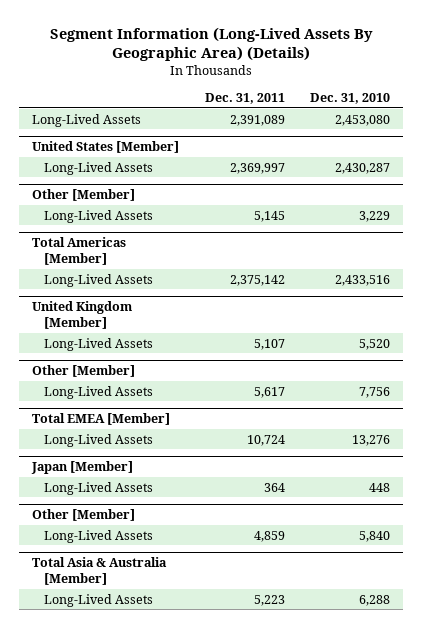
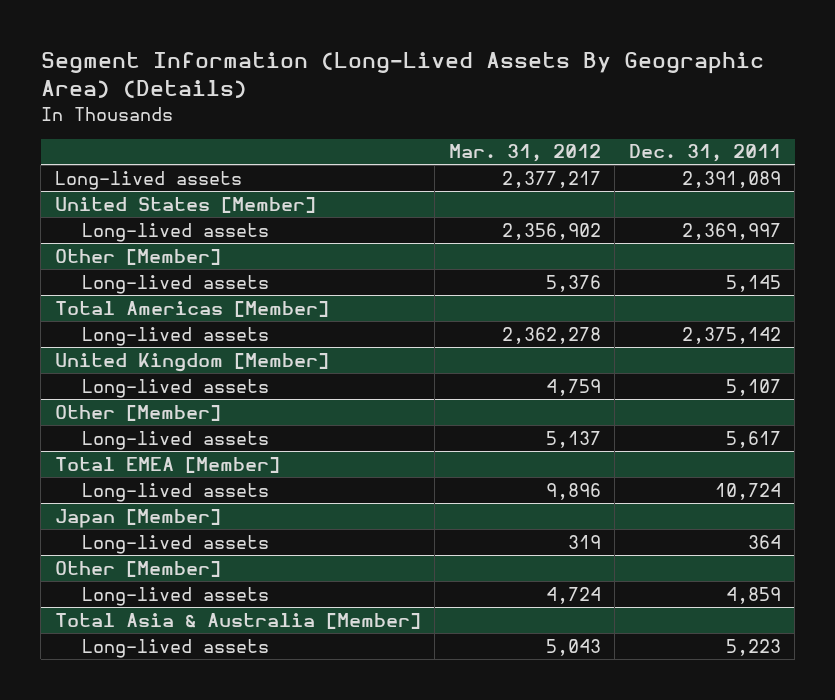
[310,92,391,104] Dec. 31, 2010 -> none
none -> [448,144,601,163] Mar. 31, 2012
[31,113,141,127] Long-Lived Assets -> [54,170,242,190] Long-lived assets
[43,161,153,175] Long-Lived Assets -> [81,222,269,242] Long-lived assets
[43,209,153,223] Long-Lived Assets -> [81,274,269,294] Long-lived assets
[43,273,153,287] Long-Lived Assets -> [81,326,269,346] Long-lived assets
[43,337,153,351] Long-Lived Assets -> [81,378,269,398] Long-lived assets
[43,385,153,399] Long-Lived Assets -> [81,430,269,450] Long-lived assets
[43,433,153,447] Long-Lived Assets -> [81,482,269,502] Long-lived assets
[43,481,153,495] Long-Lived Assets -> [81,534,269,554] Long-lived assets
[43,529,153,543] Long-Lived Assets -> [81,586,269,606] Long-lived assets
[43,593,153,607] Long-Lived Assets -> [81,638,269,658] Long-lived assets

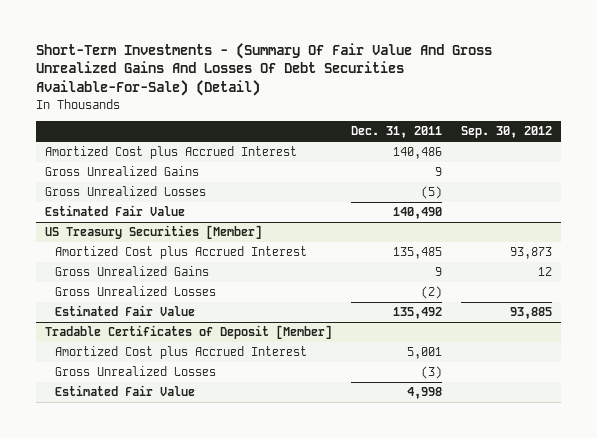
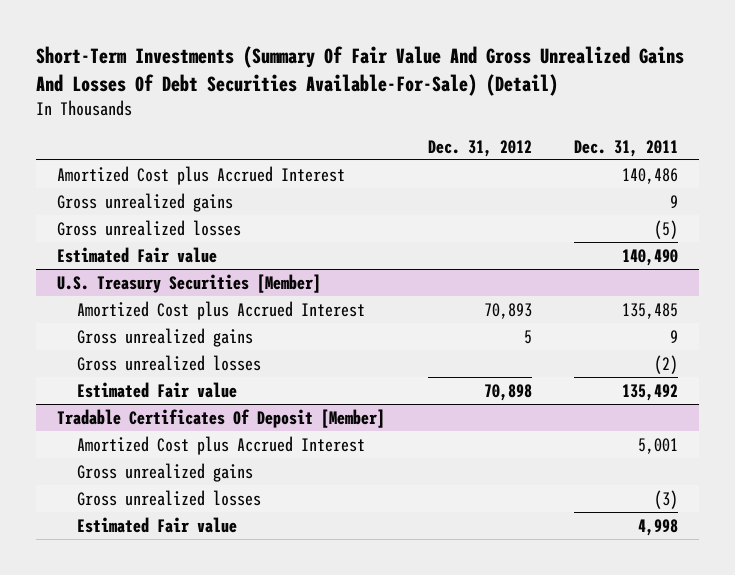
[35,42,492,97] Short-Term Investments - (Summary Of Fair Value And Gross Unrealized Gains And Losses Of Debt Securities Available-For-Sale) (Detail) -> [35,46,684,97] Short-Term Investments (Summary Of Fair Value And Gross Unrealized Gains And Losses Of Debt Securities Available-For-Sale) (Detail)
[460,126,552,139] Sep. 30, 2012 -> none
none -> [427,139,532,157] Dec. 31, 2012
[45,166,200,177] Gross Unrealized Gains -> [57,192,234,212] Gross unrealized gains
[45,186,207,197] Gross Unrealized Losses -> [57,219,242,236] Gross unrealized losses
[45,205,186,217] Estimated Fair Value -> [57,246,218,263] Estimated Fair value
[45,225,263,240] US Treasury Securities [Member] -> [57,273,322,293] U.S. Treasury Securities [Member]
[54,266,209,277] Gross Unrealized Gains -> [76,327,253,347] Gross unrealized gains
[54,286,216,297] Gross Unrealized Losses -> [76,354,261,371] Gross unrealized losses
[54,305,195,317] Estimated Fair Value -> [76,381,237,398] Estimated Fair value
[45,325,333,340] Tradable Certificates of Deposit [Member] -> [57,408,386,428] Tradable Certificates Of Deposit [Member]
none -> [76,462,253,482] Gross unrealized gains
[54,366,216,377] Gross Unrealized Losses -> [76,489,261,506] Gross unrealized losses
[54,385,195,397] Estimated Fair Value -> [76,516,237,533] Estimated Fair value

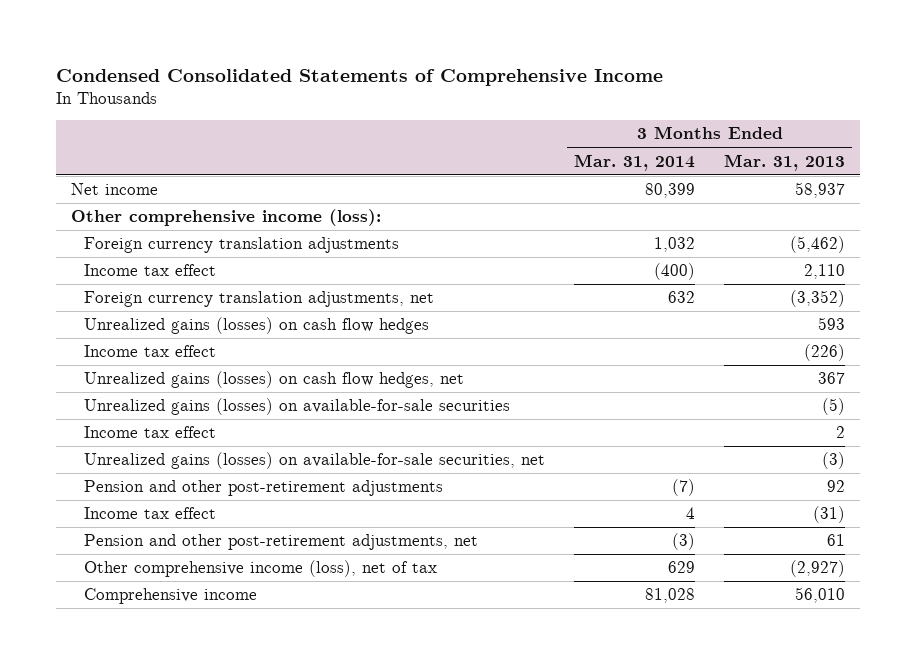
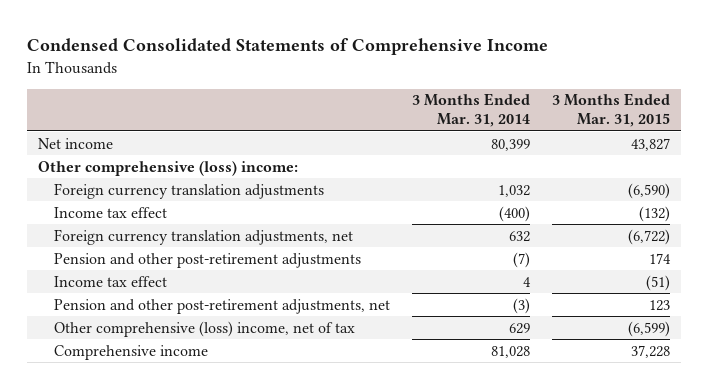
[724,153,846,171] Mar. 31, 2013 -> none
none -> [552,93,671,127] 3 Months Ended Mar. 31, 2015
[70,209,381,227] Other comprehensive income (loss): -> [37,160,298,176] Other comprehensive (loss) income:
[83,317,429,335] Unrealized gains (losses) on cash flow hedges -> none
[83,345,216,358] Income tax effect -> none
[83,371,464,389] Unrealized gains (losses) on cash flow hedges, net -> none
[83,398,510,416] Unrealized gains (losses) on available-for-sale securities -> none
[83,426,216,439] Income tax effect -> none
[83,452,545,470] Unrealized gains (losses) on available-for-sale securities, net -> none
[83,560,437,578] Other comprehensive income (loss), net of tax -> [53,320,355,337] Other comprehensive (loss) income, net of tax

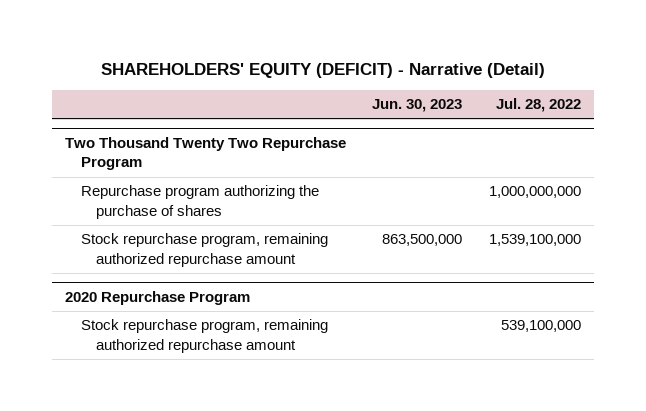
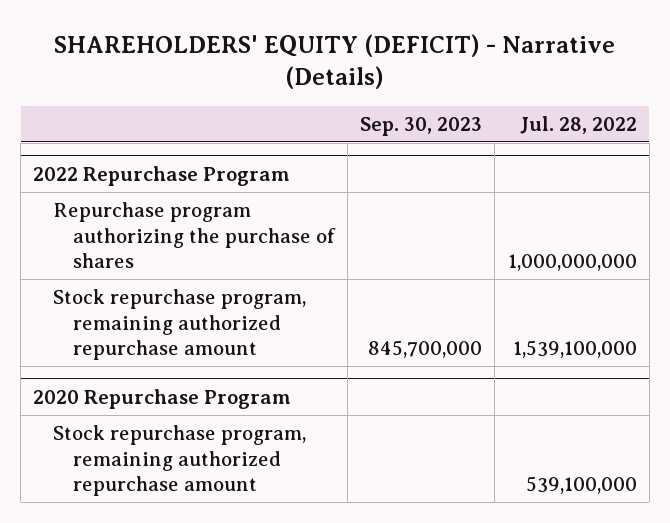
[100,63,545,79] SHAREHOLDERS' EQUITY (DEFICIT) - Narrative (Detail) -> [53,33,615,89] SHAREHOLDERS' EQUITY (DEFICIT) - Narrative (Details)
[372,99,463,113] Jun. 30, 2023 -> none
none -> [360,116,483,136] Sep. 30, 2023
[65,137,347,171] Two Thousand Twenty Two Repurchase Program -> [33,166,291,187] 2022 Repurchase Program

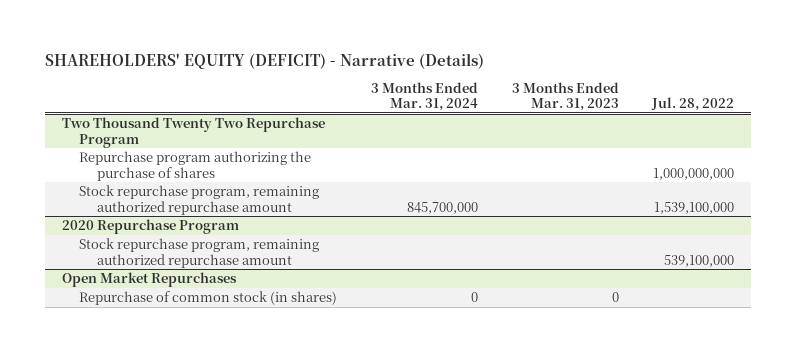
[360,116,483,136] Sep. 30, 2023 -> none
none -> [371,81,479,112] 3 Months Ended Mar. 31, 2024
none -> [511,81,619,112] 3 Months Ended Mar. 31, 2023
[33,166,291,187] 2022 Repurchase Program -> [62,117,326,148] Two Thousand Twenty Two Repurchase Program
none -> [62,272,238,288] Open Market Repurchases
none -> [79,291,338,306] Repurchase of common stock (in shares)

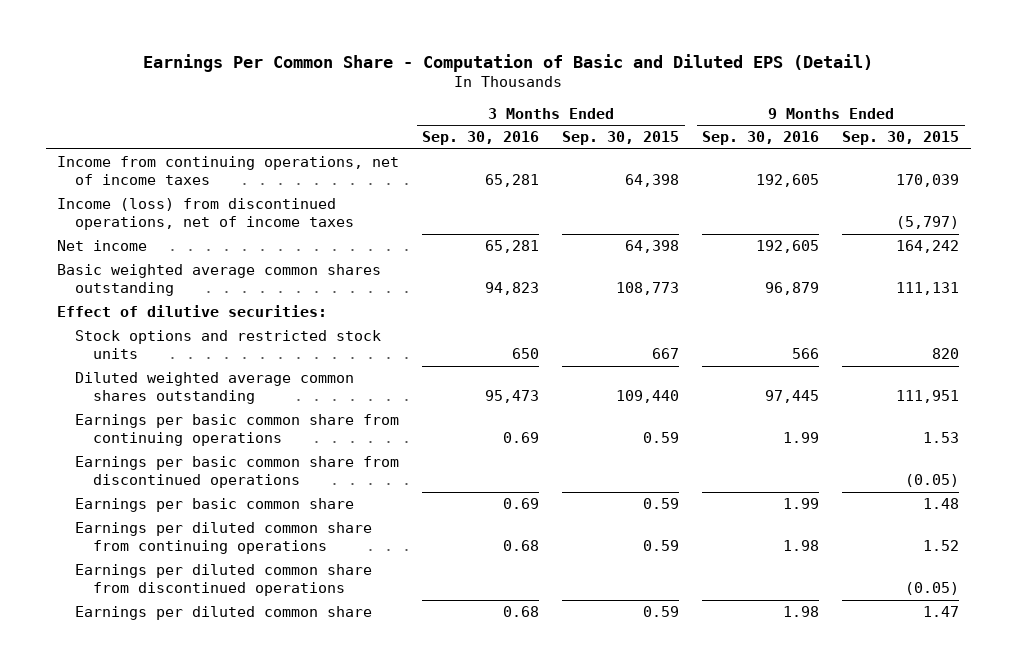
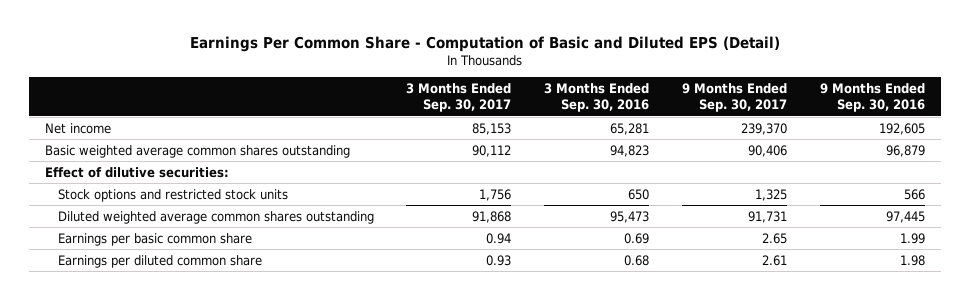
[562,131,680,146] Sep. 30, 2015 -> none
[842,131,960,146] Sep. 30, 2015 -> none
none -> [406,82,512,112] 3 Months Ended Sep. 30, 2017
none -> [681,82,787,112] 9 Months Ended Sep. 30, 2017
[57,156,400,185] Income from continuing operations, net of income taxes -> none
[57,198,355,230] Income (loss) from discontinued operations, net of income taxes -> none
[75,414,400,446] Earnings per basic common share from continuing operations -> none
[75,456,400,488] Earnings per basic common share from discontinued operations -> none
[75,522,373,554] Earnings per diluted common share from continuing operations -> none
[75,564,373,596] Earnings per diluted common share from discontinued operations -> none

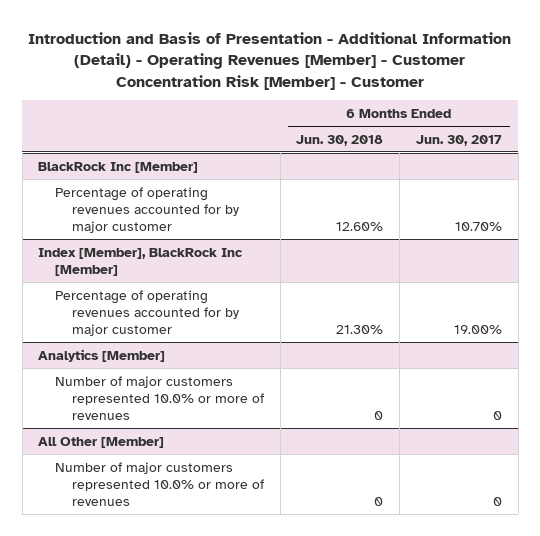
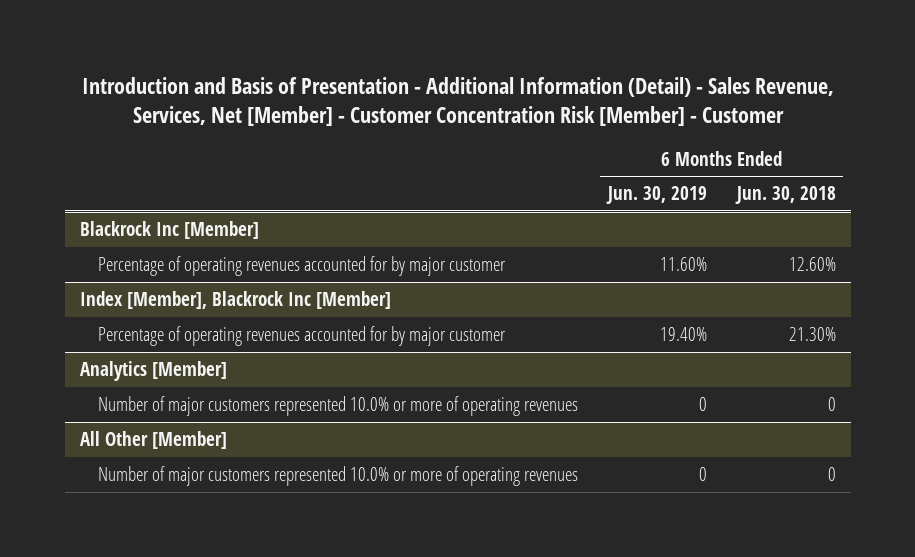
[28,31,512,90] Introduction and Basis of Presentation - Additional Information (Detail) - Operating Revenues [Member] - Customer Concentration Risk [Member] - Customer -> [81,76,834,126] Introduction and Basis of Presentation - Additional Information (Detail) - Sales Revenue, Services, Net [Member] - Customer Concentration Risk [Member] - Customer
[416,134,503,146] Jun. 30, 2017 -> none
none -> [605,186,707,205] Jun. 30, 2019
[38,161,199,173] BlackRock Inc [Member] -> [79,220,259,239] Blackrock Inc [Member]
[38,247,244,276] Index [Member], BlackRock Inc [Member] -> [79,290,391,309] Index [Member], Blackrock Inc [Member]
[55,375,264,421] Number of major customers represented 10.0% or more of revenues -> [97,395,578,416] Number of major customers represented 10.0% or more of operating revenues
[55,461,264,507] Number of major customers represented 10.0% or more of revenues -> [97,465,578,486] Number of major customers represented 10.0% or more of operating revenues

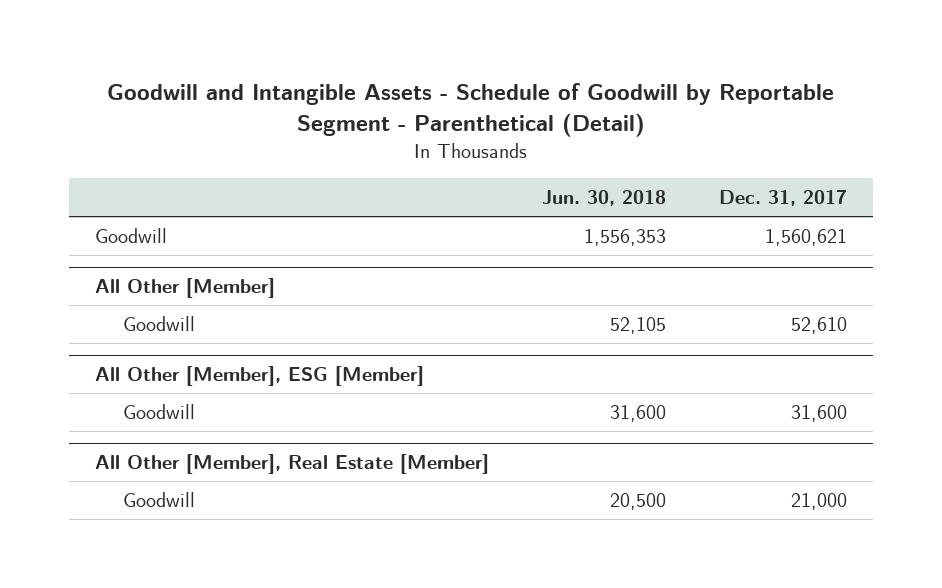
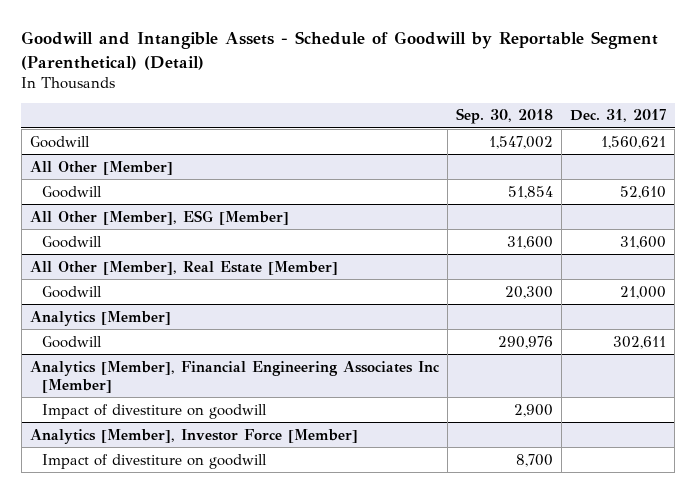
[107,83,835,138] Goodwill and Intangible Assets - Schedule of Goodwill by Reportable Segment - Parenthetical (Detail) -> [21,31,659,70] Goodwill and Intangible Assets - Schedule of Goodwill by Reportable Segment (Parenthetical) (Detail)
[542,190,667,207] Jun. 30, 2018 -> none
none -> [455,108,553,125] Sep. 30, 2018
none -> [29,310,171,326] Analytics [Member]
none -> [41,335,102,348] Goodwill
none -> [29,360,440,393] Analytics [Member], Financial Engineering Associates Inc [Member]
none -> [41,403,267,419] Impact of divestiture on goodwill
none -> [29,428,358,444] Analytics [Member], Investor Force [Member]
none -> [41,453,267,469] Impact of divestiture on goodwill

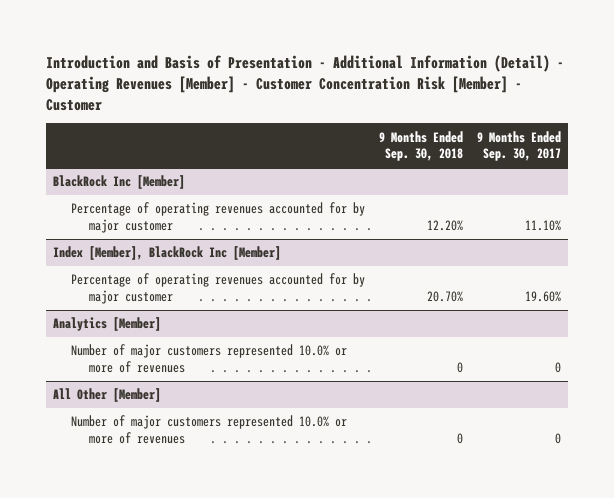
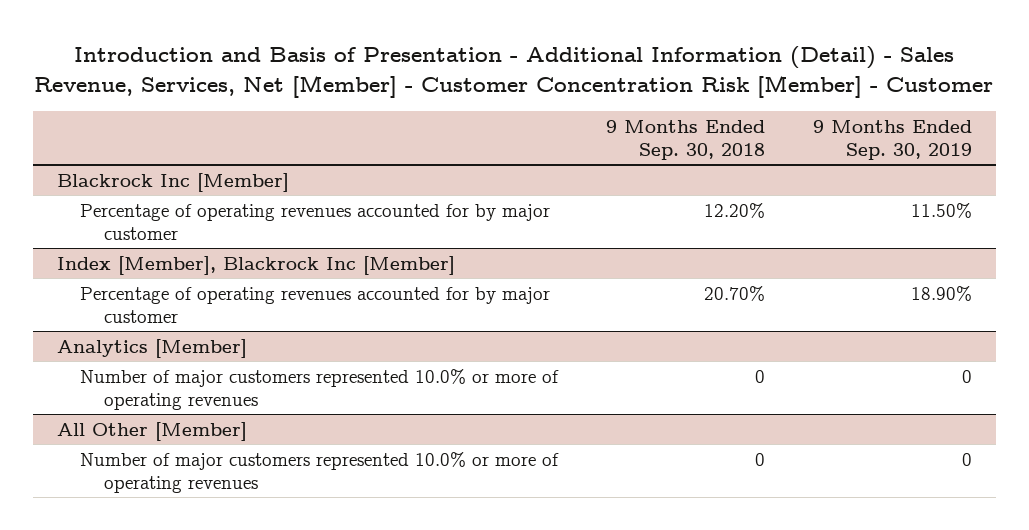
[46,54,565,111] Introduction and Basis of Presentation - Additional Information (Detail) - Operating Revenues [Member] - Customer Concentration Risk [Member] - Customer -> [34,46,994,98] Introduction and Basis of Presentation - Additional Information (Detail) - Sales Revenue, Services, Net [Member] - Customer Concentration Risk [Member] - Customer
[476,130,561,162] 9 Months Ended Sep. 30, 2017 -> none
none -> [813,119,973,160] 9 Months Ended Sep. 30, 2019
[53,175,186,190] BlackRock Inc [Member] -> [56,172,289,192] Blackrock Inc [Member]
[53,246,282,261] Index [Member], BlackRock Inc [Member] -> [56,255,455,275] Index [Member], Blackrock Inc [Member]
[71,344,348,374] Number of major customers represented 10.0% or more of revenues -> [80,368,560,410] Number of major customers represented 10.0% or more of operating revenues
[71,415,348,445] Number of major customers represented 10.0% or more of revenues -> [80,451,560,493] Number of major customers represented 10.0% or more of operating revenues

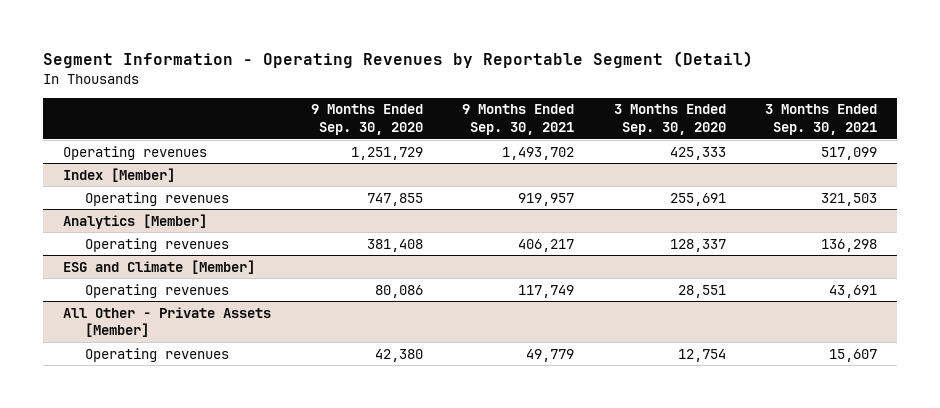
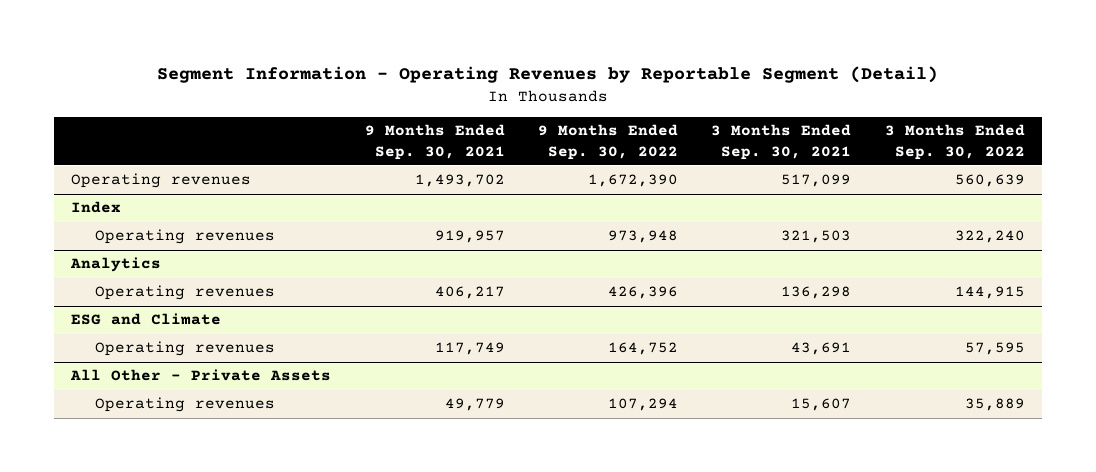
[310,104,423,136] 9 Months Ended Sep. 30, 2020 -> none
[613,104,726,136] 3 Months Ended Sep. 30, 2020 -> none
none -> [537,124,678,160] 9 Months Ended Sep. 30, 2022
none -> [884,124,1025,160] 3 Months Ended Sep. 30, 2022
[62,167,175,182] Index [Member] -> [71,201,122,214] Index
[62,213,207,229] Analytics [Member] -> [70,257,162,273] Analytics
[62,259,255,274] ESG and Climate [Member] -> [71,313,222,326] ESG and Climate
[62,306,271,338] All Other - Private Assets [Member] -> [70,369,332,382] All Other - Private Assets

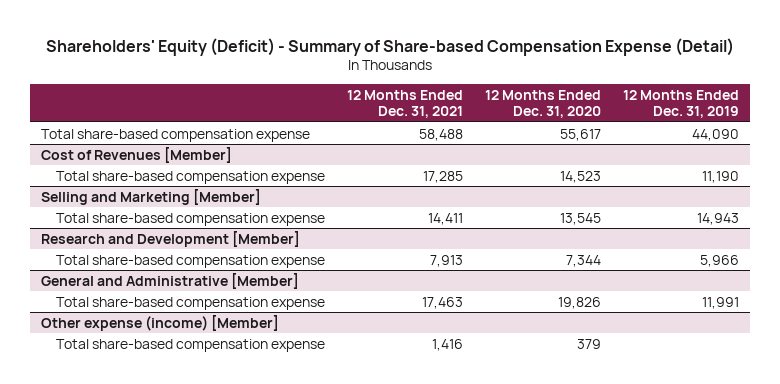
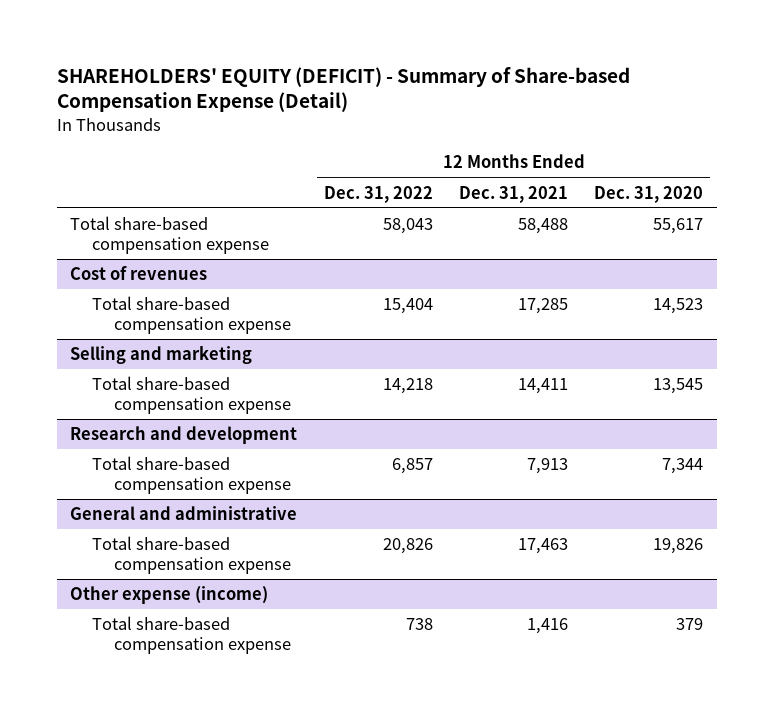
[45,37,734,56] Shareholders' Equity (Deficit) - Summary of Share-based Compensation Expense (Detail) -> [57,66,631,113] SHAREHOLDERS' EQUITY (DEFICIT) - Summary of Share-based Compensation Expense (Detail)
[622,89,739,118] 12 Months Ended Dec. 31, 2019 -> none
none -> [323,185,433,203] Dec. 31, 2022
[41,146,233,163] Cost of Revenues [Member] -> [70,266,208,281] Cost of revenues
[41,188,262,205] Selling and Marketing [Member] -> [70,346,253,365] Selling and marketing
[41,230,301,247] Research and Development [Member] -> [70,426,298,445] Research and development
[41,272,300,289] General and Administrative [Member] -> [70,506,298,521] General and administrative
[41,314,280,331] Other expense (income) [Member] -> [70,586,269,605] Other expense (income)

